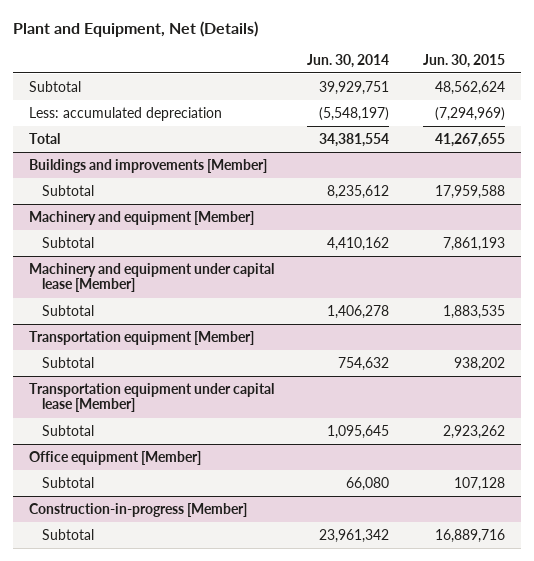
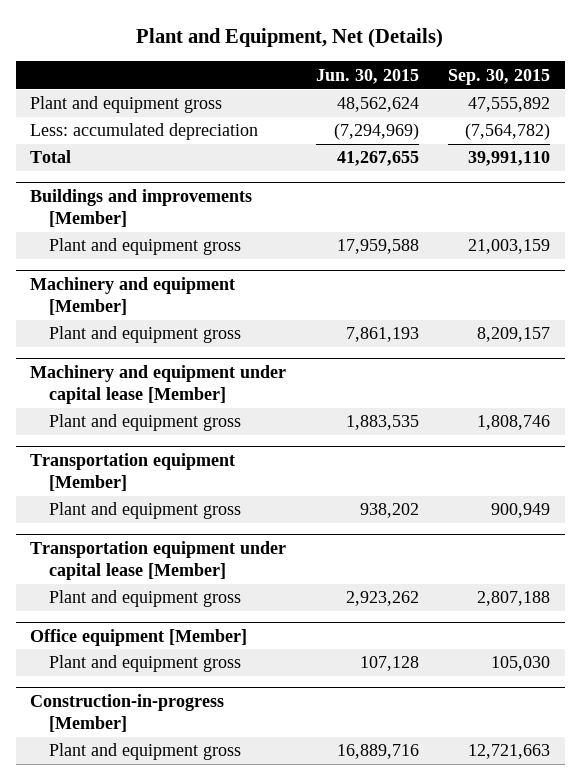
[307,53,390,68] Jun. 30, 2014 -> none
none -> [448,68,551,85] Sep. 30, 2015
[29,80,82,92] Subtotal -> [30,96,223,114] Plant and equipment gross
[42,184,95,196] Subtotal -> [49,238,242,256] Plant and equipment gross
[42,236,95,248] Subtotal -> [49,326,242,344] Plant and equipment gross
[42,304,95,316] Subtotal -> [49,414,242,432] Plant and equipment gross
[42,356,95,368] Subtotal -> [49,502,242,520] Plant and equipment gross
[42,424,95,436] Subtotal -> [49,590,242,608] Plant and equipment gross
[42,476,95,488] Subtotal -> [49,655,242,673] Plant and equipment gross
[42,528,95,540] Subtotal -> [49,743,242,761] Plant and equipment gross

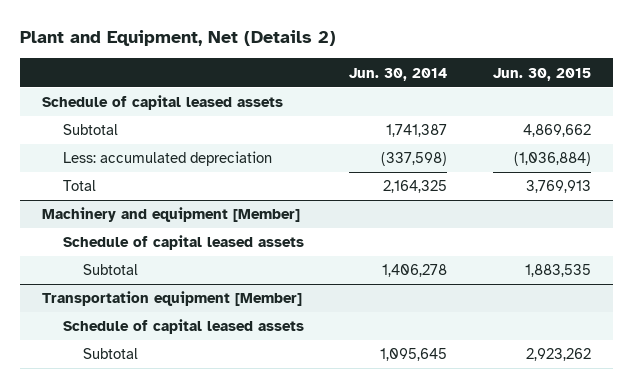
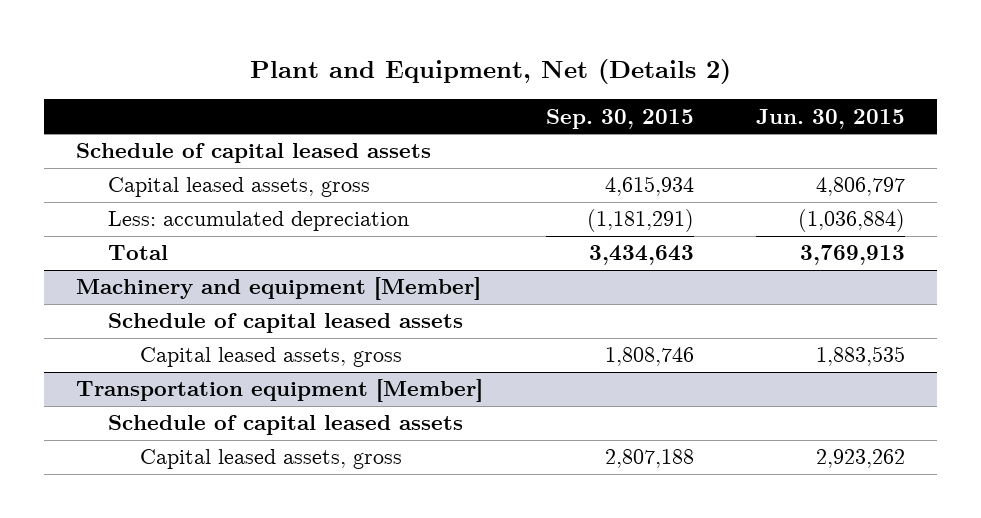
[349,67,448,81] Jun. 30, 2014 -> none
none -> [545,108,694,129] Sep. 30, 2015
[62,124,118,136] Subtotal -> none
none -> [107,177,370,198] Capital leased assets, gross
[82,264,138,276] Subtotal -> [139,347,402,368] Capital leased assets, gross
[82,348,138,360] Subtotal -> [139,449,402,470] Capital leased assets, gross

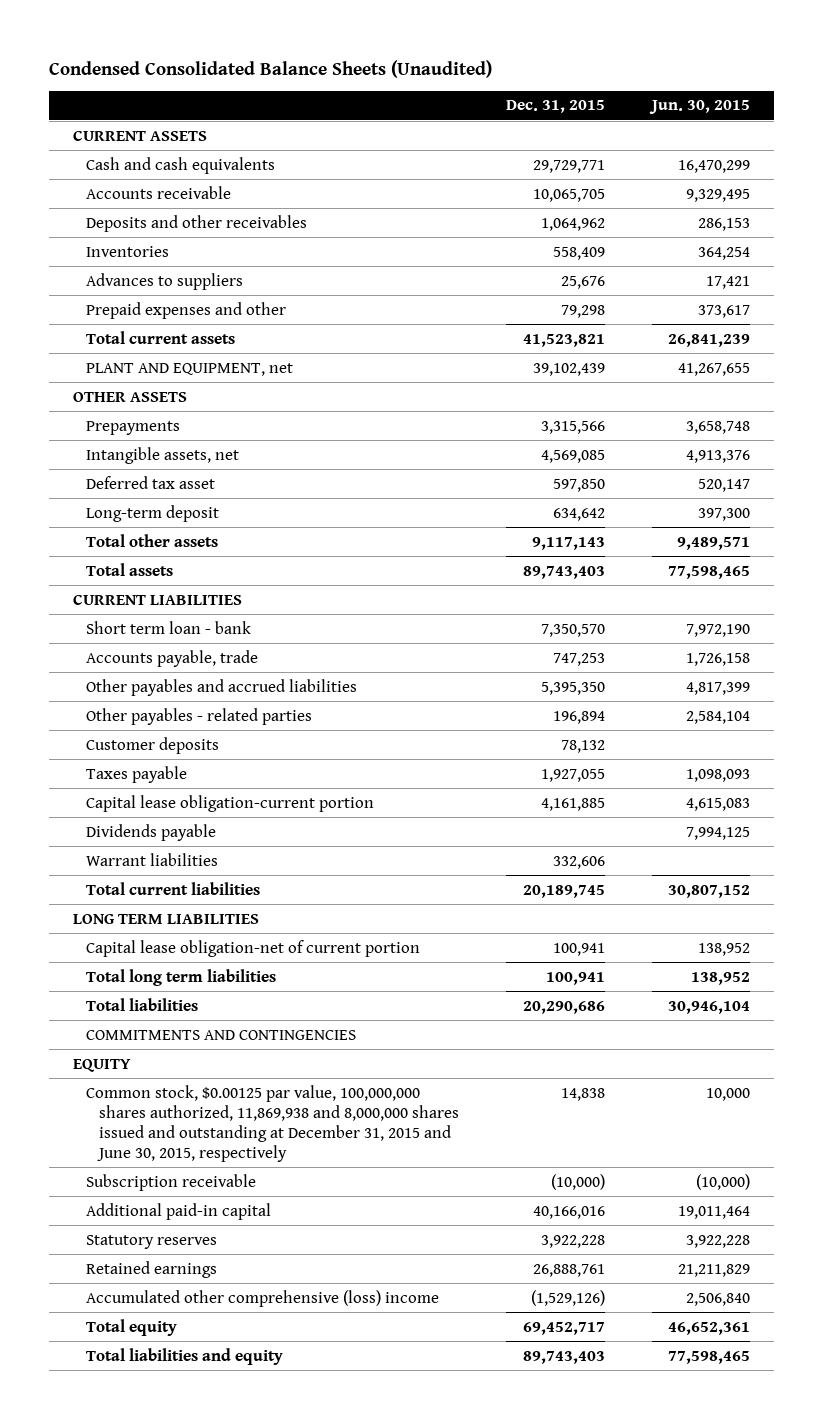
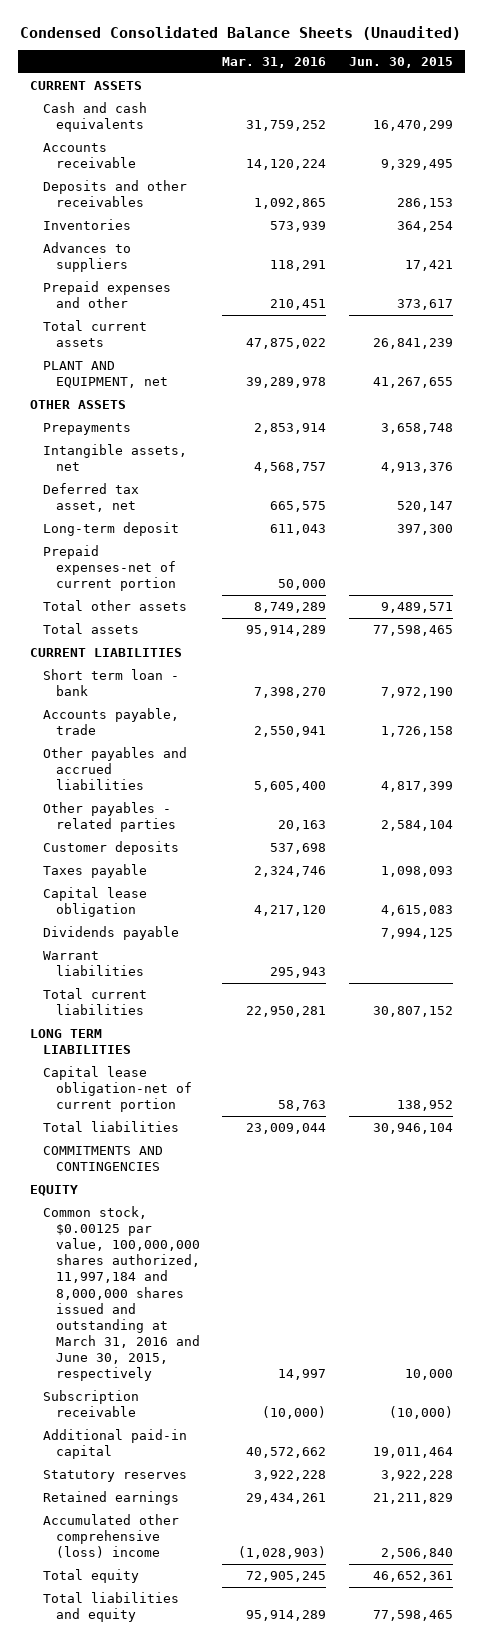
[506,100,606,114] Dec. 31, 2015 -> none
none -> [222,57,327,69] Mar. 31, 2016
[85,475,215,489] Deferred tax asset -> [42,482,139,512] Deferred tax asset, net
none -> [42,544,176,592] Prepaid expenses-net of current portion
[85,794,374,812] Capital lease obligation-current portion -> [42,886,147,917] Capital lease obligation
[85,968,276,986] Total long term liabilities -> none
[85,1084,460,1163] Common stock, $0.00125 par value, 100,000,000 shares authorized, 11,869,938 and 8,000,000 shares issued and outstanding at December 31, 2015 and June 30, 2015, respectively -> [42,1205,200,1382] Common stock, $0.00125 par value, 100,000,000 shares authorized, 11,997,184 and 8,000,000 shares issued and outstanding at March 31, 2016 and June 30, 2015, respectively

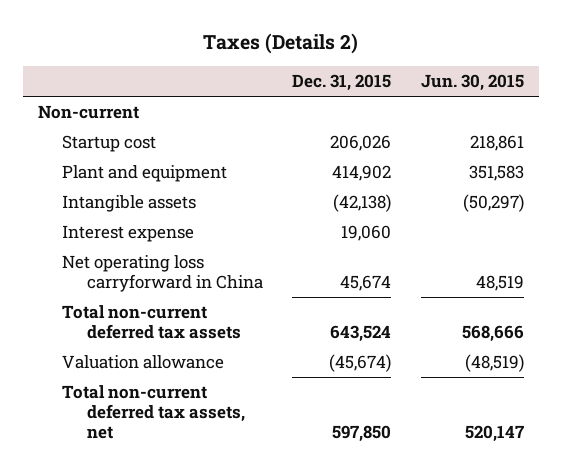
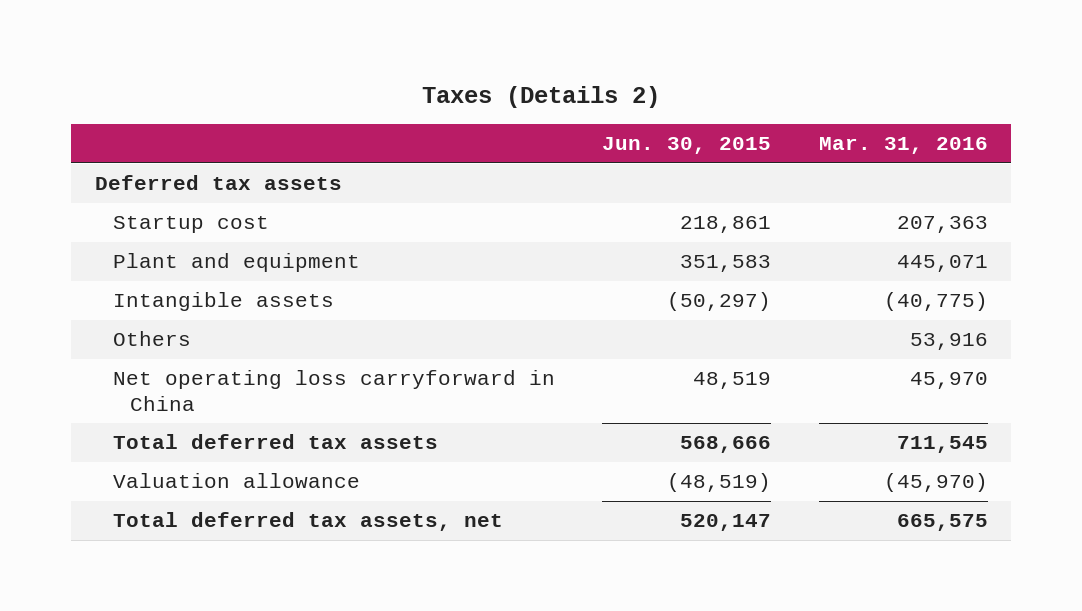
[292,74,392,92] Dec. 31, 2015 -> none
none -> [818,137,988,155] Mar. 31, 2016
[37,105,139,120] Non-current -> none
none -> [94,175,342,191] Deferred tax assets
[62,225,195,243] Interest expense -> none
none -> [112,331,191,347] Others
[62,305,241,339] Total non-current deferred tax assets -> [112,434,438,450] Total deferred tax assets
[62,385,245,439] Total non-current deferred tax assets, net -> [112,512,503,532] Total deferred tax assets, net

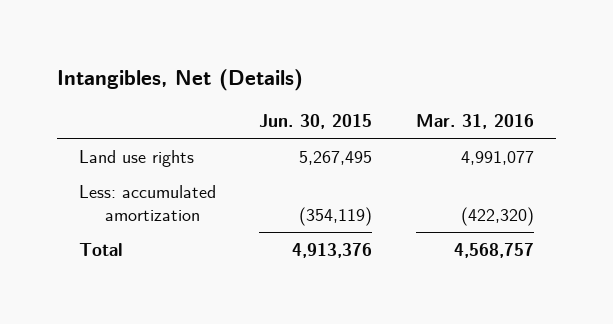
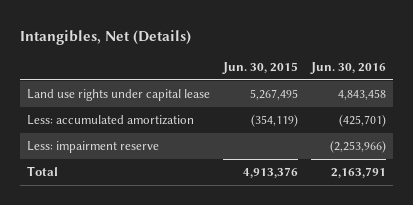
[416,114,535,130] Mar. 31, 2016 -> none
none -> [310,62,387,75] Jun. 30, 2016
[78,149,194,167] Land use rights -> [27,89,211,102] Land use rights under capital lease
none -> [27,141,160,154] Less: impairment reserve

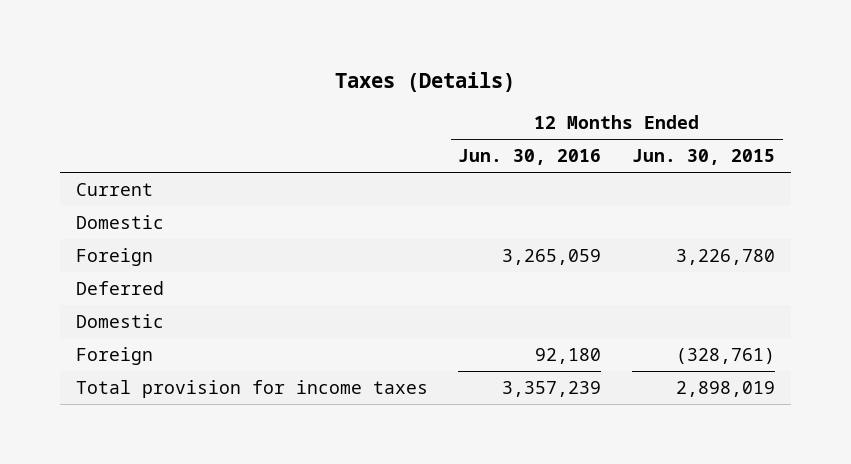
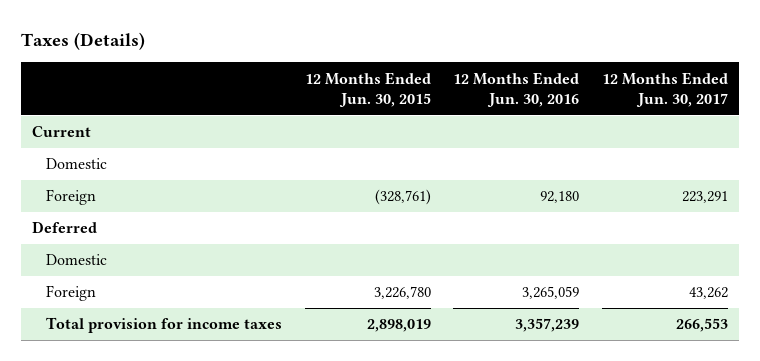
none -> [602,71,729,108] 12 Months Ended Jun. 30, 2017
[75,347,153,366] Foreign -> [45,189,96,206] Foreign
[75,248,153,267] Foreign -> [45,285,96,302] Foreign

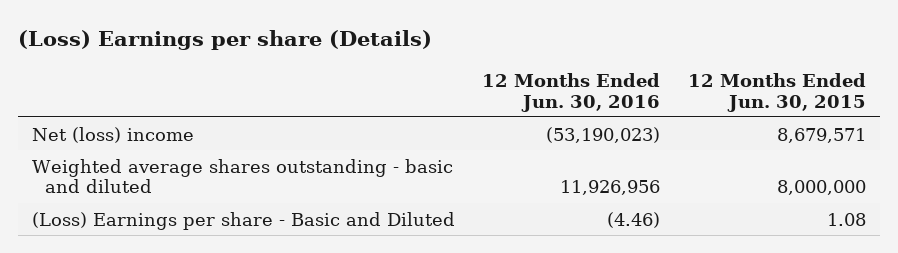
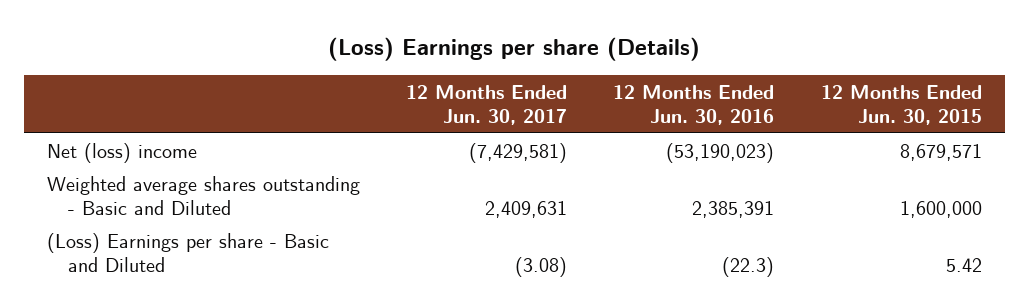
none -> [406,84,568,126] 12 Months Ended Jun. 30, 2017
[31,158,453,194] Weighted average shares outstanding - basic and diluted -> [47,175,361,215] Weighted average shares outstanding - Basic and Diluted
[560,180,661,196] 11,926,956 -> [692,200,775,218] 2,385,391
[777,180,867,196] 8,000,000 -> [899,200,982,218] 1,600,000
[607,211,661,228] (4.46) -> [722,256,775,277] (22.3)
[827,212,867,226] 1.08 -> [945,257,982,272] 5.42

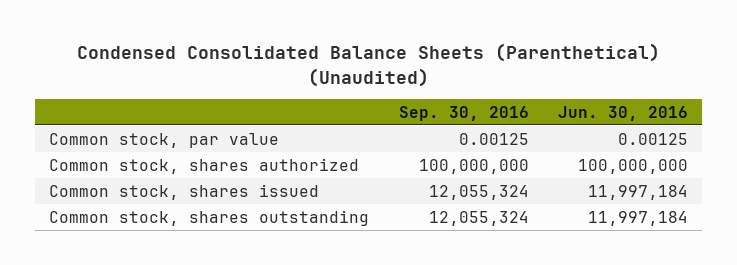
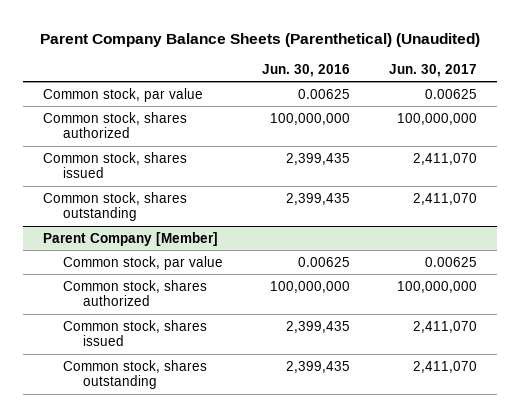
[76,43,660,87] Condensed Consolidated Balance Sheets (Parenthetical) (Unaudited) -> [39,33,480,48] Parent Company Balance Sheets (Parenthetical) (Unaudited)
[398,105,529,121] Sep. 30, 2016 -> none
none -> [389,64,478,78] Jun. 30, 2017
[617,132,688,145] 0.00125 -> [297,88,350,99] 0.00625
[587,184,688,200] 11,997,184 -> [285,152,350,165] 2,399,435
[587,210,688,226] 11,997,184 -> [285,192,350,205] 2,399,435
none -> [42,231,218,246] Parent Company [Member]
none -> [62,255,223,270] Common stock, par value
none -> [62,279,207,307] Common stock, shares authorized
none -> [62,319,207,347] Common stock, shares issued
none -> [62,359,207,390] Common stock, shares outstanding

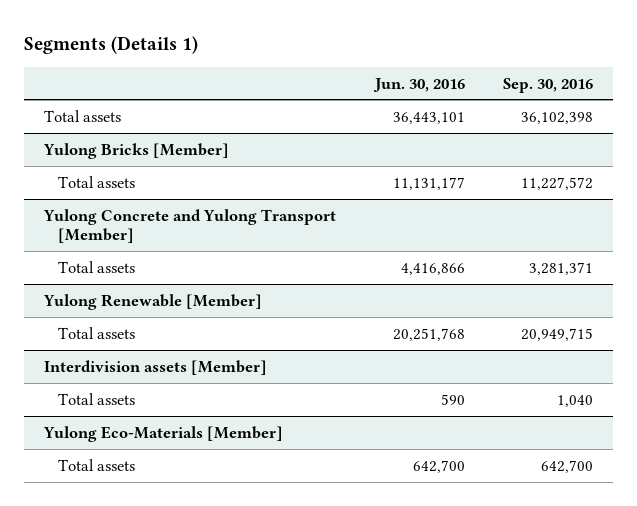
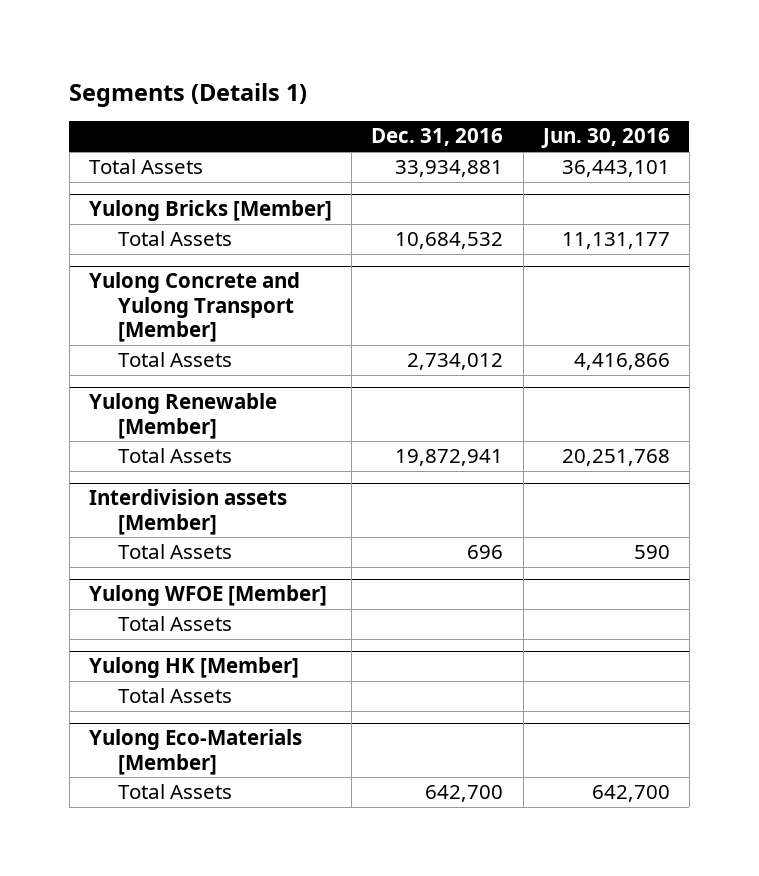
[503,77,594,93] Sep. 30, 2016 -> none
none -> [371,128,504,147] Dec. 31, 2016
[43,109,121,122] Total assets -> [89,159,204,175] Total Assets
[57,175,135,188] Total assets -> [117,231,232,247] Total Assets
[57,260,135,273] Total assets -> [117,352,232,368] Total Assets
[57,326,135,339] Total assets -> [117,448,232,464] Total Assets
[57,392,135,405] Total assets -> [117,544,232,560] Total Assets
none -> [89,585,328,607] Yulong WFOE [Member]
none -> [117,616,232,632] Total Assets
none -> [89,657,300,679] Yulong HK [Member]
none -> [117,688,232,704] Total Assets
[57,458,135,471] Total assets -> [117,784,232,800] Total Assets

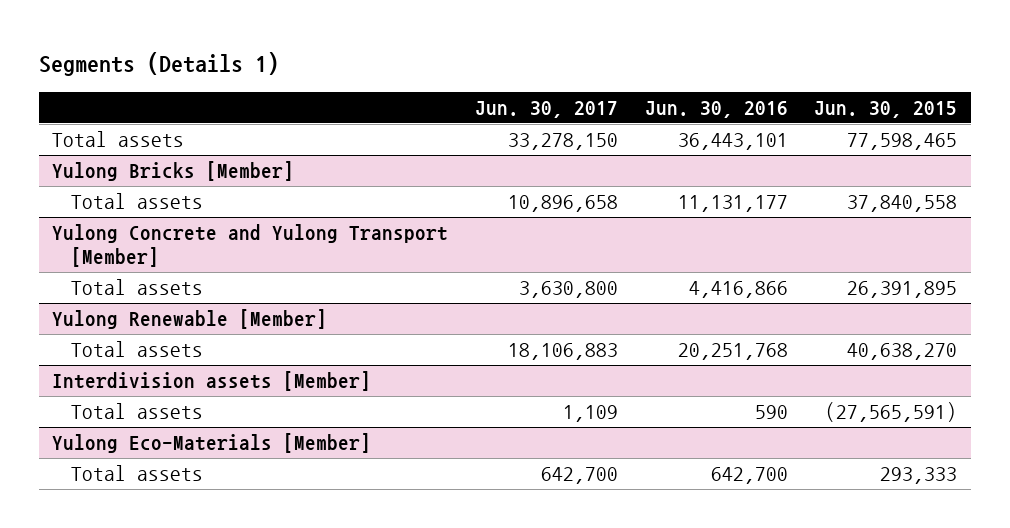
[371,128,504,147] Dec. 31, 2016 -> none
none -> [474,100,618,118] Jun. 30, 2017
none -> [814,100,958,118] Jun. 30, 2015
[89,159,204,175] Total Assets -> [52,130,185,147] Total assets
[117,231,232,247] Total Assets -> [70,192,203,209] Total assets
[117,352,232,368] Total Assets -> [70,278,203,295] Total assets
[117,448,232,464] Total Assets -> [70,340,203,357] Total assets
[89,585,328,607] Yulong WFOE [Member] -> none
[117,616,232,632] Total Assets -> none
[89,657,300,679] Yulong HK [Member] -> none
[117,688,232,704] Total Assets -> none
[117,544,232,560] Total Assets -> [70,402,203,419] Total assets
[117,784,232,800] Total Assets -> [70,464,203,481] Total assets

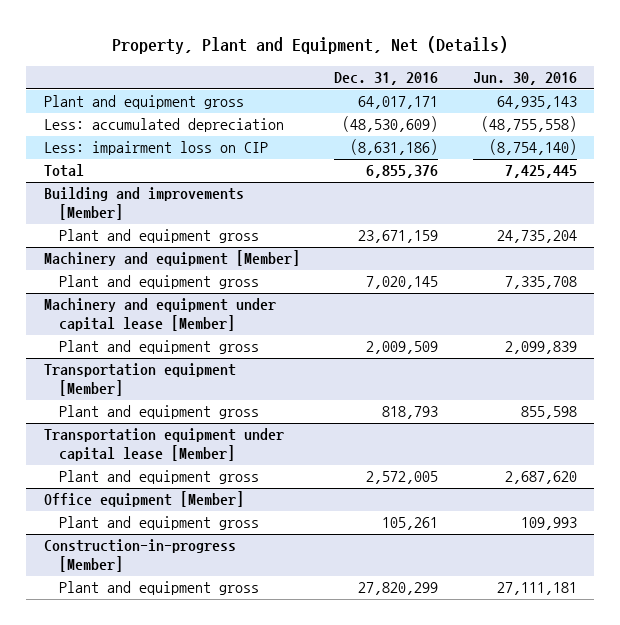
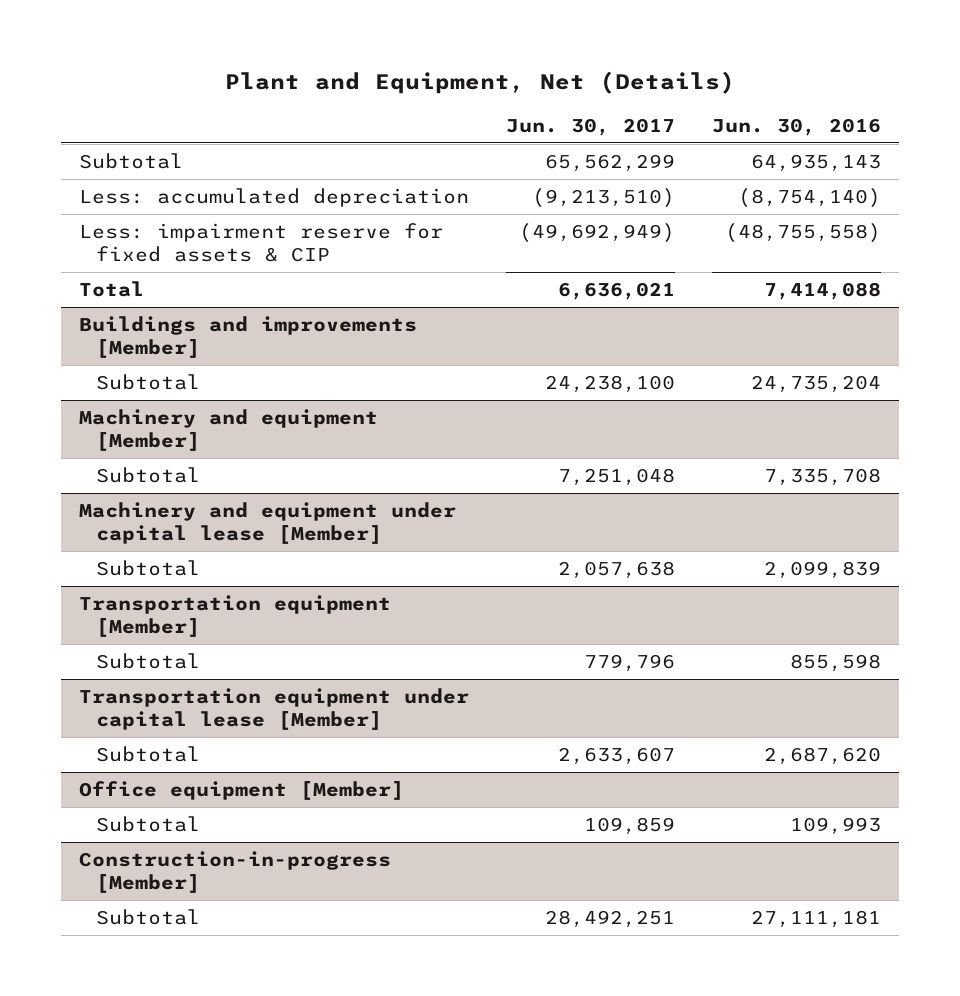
[112,36,509,55] Property, Plant and Equipment, Net (Details) -> [225,71,736,95] Plant and Equipment, Net (Details)
[334,72,439,86] Dec. 31, 2016 -> none
none -> [506,117,676,136] Jun. 30, 2017
[43,141,268,156] Less: impairment loss on CIP -> none
[43,95,244,110] Plant and equipment gross -> [79,152,184,169] Subtotal
[480,116,577,133] (48,755,558) -> [737,187,881,208] (8,754,140)
none -> [79,222,444,262] Less: impairment reserve for fixed assets & CIP
[504,165,577,179] 7,425,445 -> [763,281,881,300] 7,414,088
[43,187,244,221] Building and improvements [Member] -> [79,315,418,358] Buildings and improvements [Member]
[59,229,260,244] Plant and equipment gross -> [95,373,200,390] Subtotal
[59,275,260,290] Plant and equipment gross -> [95,466,200,483] Subtotal
[59,340,260,355] Plant and equipment gross -> [95,559,200,576] Subtotal
[59,405,260,420] Plant and equipment gross -> [95,652,200,669] Subtotal
[59,470,260,485] Plant and equipment gross -> [95,745,200,762] Subtotal
[59,516,260,531] Plant and equipment gross -> [95,815,200,832] Subtotal
[59,581,260,596] Plant and equipment gross -> [95,908,200,925] Subtotal

